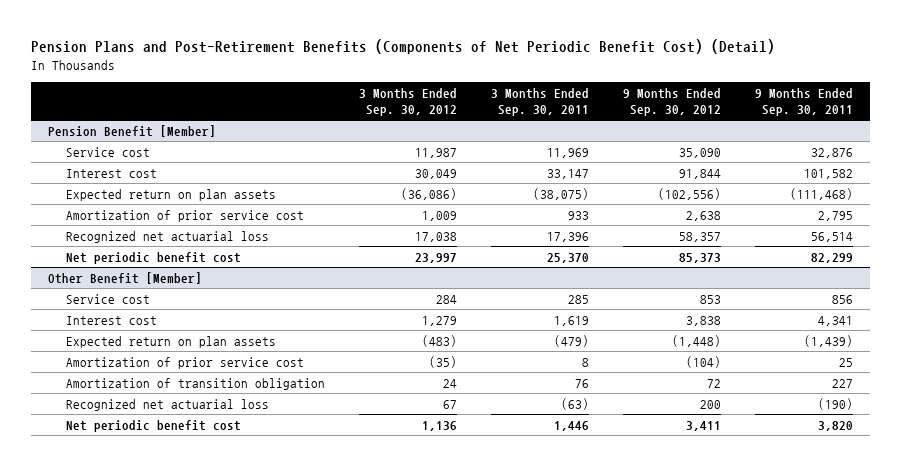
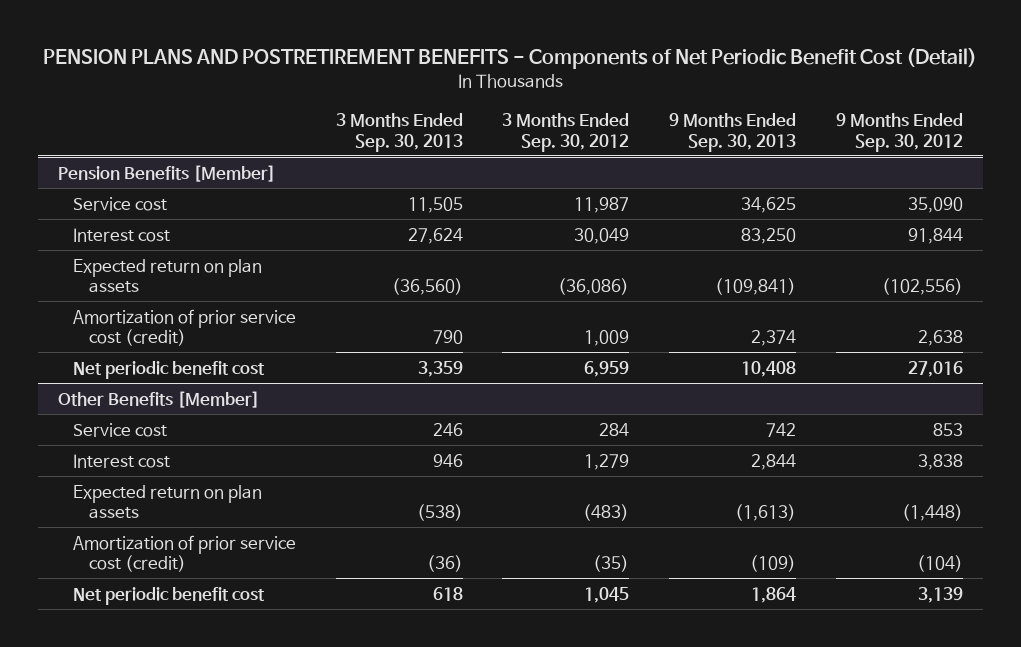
[30,39,775,55] Pension Plans and Post-Retirement Benefits (Components of Net Periodic Benefit Cost) (Detail) -> [43,48,978,70] PENSION PLANS AND POSTRETIREMENT BENEFITS - Components of Net Periodic Benefit Cost (Detail)
[491,87,590,116] 3 Months Ended Sep. 30, 2011 -> none
[755,87,854,116] 9 Months Ended Sep. 30, 2011 -> none
none -> [335,113,463,152] 3 Months Ended Sep. 30, 2013
none -> [669,113,797,152] 9 Months Ended Sep. 30, 2013
[48,124,217,137] Pension Benefit [Member] -> [57,164,276,182] Pension Benefits [Member]
[65,230,269,243] Recognized net actuarial loss -> none
[65,209,304,222] Amortization of prior service cost -> [73,308,297,347] Amortization of prior service cost (credit)
[414,252,457,263] 23,997 -> [584,360,630,377] 6,959
[679,252,722,263] 85,373 -> [907,360,963,377] 27,016
[48,271,203,284] Other Benefit [Member] -> [57,390,260,408] Other Benefits [Member]
[65,377,325,390] Amortization of transition obligation -> none
[65,398,269,411] Recognized net actuarial loss -> none
[65,356,304,369] Amortization of prior service cost -> [73,534,297,573] Amortization of prior service cost (credit)
[421,420,457,431] 1,136 -> [584,586,630,603] 1,045
[686,420,722,431] 3,411 -> [917,586,963,603] 3,139

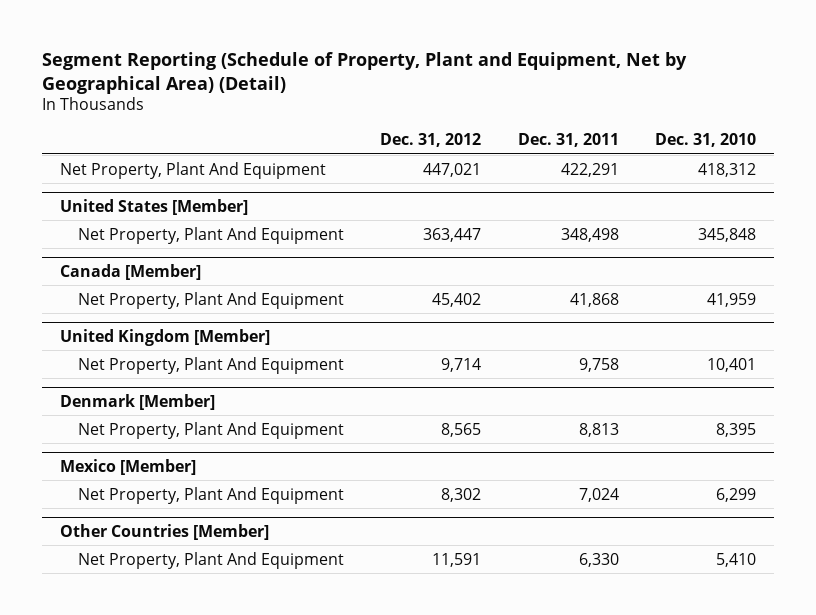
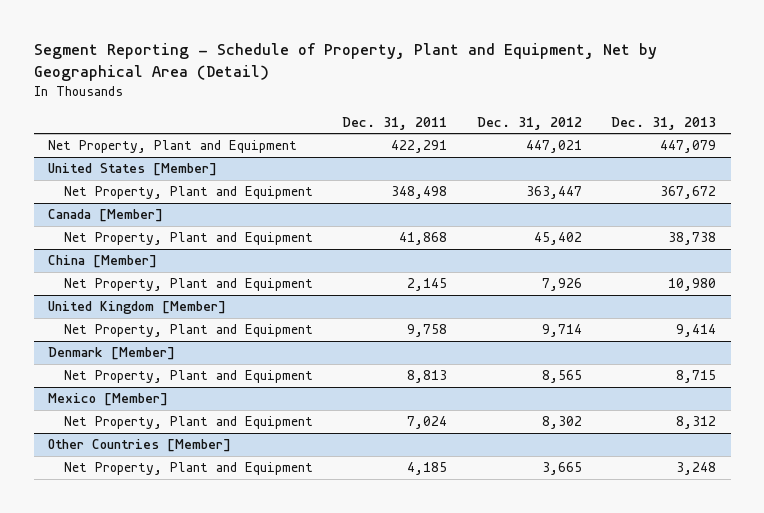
[41,51,687,94] Segment Reporting (Schedule of Property, Plant and Equipment, Net by Geographical Area) (Detail) -> [33,43,657,82] Segment Reporting - Schedule of Property, Plant and Equipment, Net by Geographical Area (Detail)
[655,133,757,148] Dec. 31, 2010 -> none
none -> [610,116,716,130] Dec. 31, 2013
[60,161,327,179] Net Property, Plant And Equipment -> [48,140,298,154] Net Property, Plant and Equipment
[77,226,344,244] Net Property, Plant And Equipment -> [63,186,313,200] Net Property, Plant and Equipment
[77,291,344,309] Net Property, Plant And Equipment -> [63,232,313,246] Net Property, Plant and Equipment
none -> [48,255,158,269] China [Member]
none -> [63,278,313,292] Net Property, Plant and Equipment
[77,356,344,374] Net Property, Plant And Equipment -> [63,324,313,338] Net Property, Plant and Equipment
[77,421,344,439] Net Property, Plant And Equipment -> [63,370,313,384] Net Property, Plant and Equipment
[77,486,344,504] Net Property, Plant And Equipment -> [63,416,313,430] Net Property, Plant and Equipment
[77,551,344,569] Net Property, Plant And Equipment -> [63,462,313,476] Net Property, Plant and Equipment
[432,552,482,567] 11,591 -> [541,462,582,476] 3,665
[578,552,619,567] 6,330 -> [407,462,448,476] 4,185

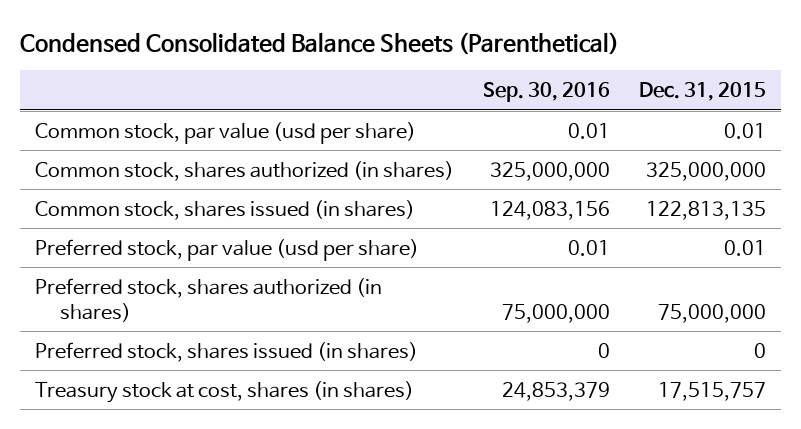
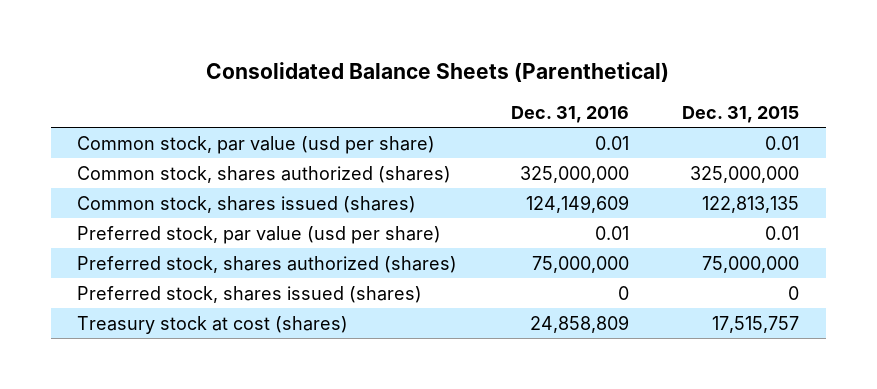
[20,31,620,55] Condensed Consolidated Balance Sheets (Parenthetical) -> [206,61,670,82] Consolidated Balance Sheets (Parenthetical)
[482,82,610,103] Sep. 30, 2016 -> none
none -> [510,105,629,123] Dec. 31, 2016
[34,160,454,181] Common stock, shares authorized (in shares) -> [77,165,452,183] Common stock, shares authorized (shares)
[34,199,415,220] Common stock, shares issued (in shares) -> [77,195,417,213] Common stock, shares issued (shares)
[34,277,382,322] Preferred stock, shares authorized (in shares) -> [77,255,458,273] Preferred stock, shares authorized (shares)
[34,341,418,362] Preferred stock, shares issued (in shares) -> [77,285,423,303] Preferred stock, shares issued (shares)
[34,380,414,403] Treasury stock at cost, shares (in shares) -> [77,315,349,334] Treasury stock at cost (shares)

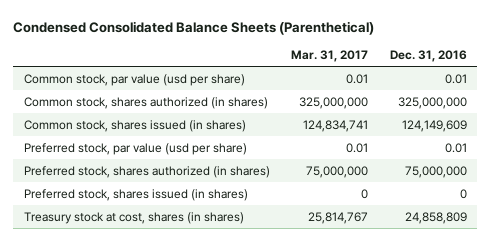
[206,61,670,82] Consolidated Balance Sheets (Parenthetical) -> [13,20,375,35] Condensed Consolidated Balance Sheets (Parenthetical)
[682,105,800,123] Dec. 31, 2015 -> none
none -> [291,50,369,63] Mar. 31, 2017
[77,165,452,183] Common stock, shares authorized (shares) -> [24,96,269,109] Common stock, shares authorized (in shares)
[77,195,417,213] Common stock, shares issued (shares) -> [24,119,247,132] Common stock, shares issued (in shares)
[77,255,458,273] Preferred stock, shares authorized (shares) -> [24,165,271,178] Preferred stock, shares authorized (in shares)
[77,285,423,303] Preferred stock, shares issued (shares) -> [24,188,249,201] Preferred stock, shares issued (in shares)
[77,315,349,334] Treasury stock at cost (shares) -> [24,211,245,224] Treasury stock at cost, shares (in shares)

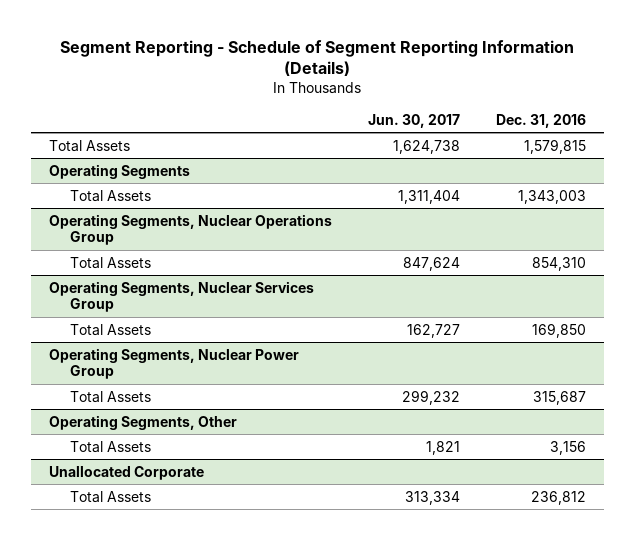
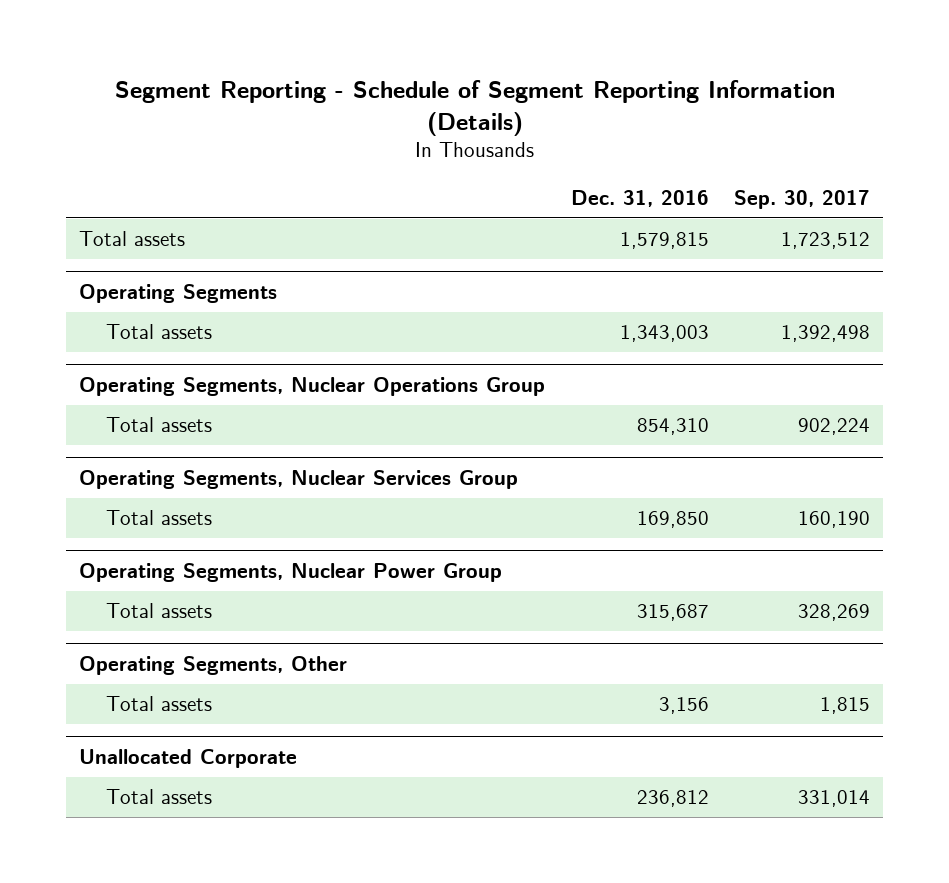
[367,113,460,128] Jun. 30, 2017 -> none
none -> [734,190,871,210] Sep. 30, 2017
[48,139,130,152] Total Assets -> [79,231,186,247] Total assets
[70,189,152,202] Total Assets -> [106,324,213,340] Total assets
[70,256,152,269] Total Assets -> [106,417,213,433] Total assets
[70,323,152,336] Total Assets -> [106,510,213,526] Total assets
[70,390,152,403] Total Assets -> [106,603,213,619] Total assets
[70,440,152,453] Total Assets -> [106,696,213,712] Total assets
[70,490,152,503] Total Assets -> [106,789,213,805] Total assets

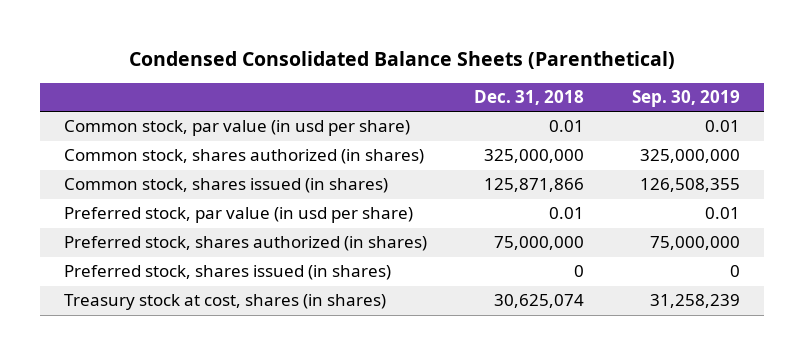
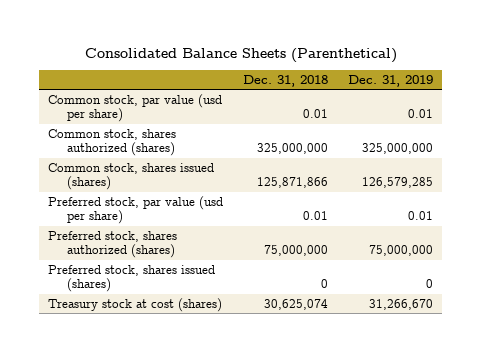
[128,50,675,69] Condensed Consolidated Balance Sheets (Parenthetical) -> [84,47,397,63] Consolidated Balance Sheets (Parenthetical)
[631,89,740,107] Sep. 30, 2019 -> none
none -> [347,74,433,87] Dec. 31, 2019
[63,120,410,137] Common stock, par value (in usd per share) -> [48,93,223,123] Common stock, par value (usd per share)
[63,149,424,165] Common stock, shares authorized (in shares) -> [48,128,177,157] Common stock, shares authorized (shares)
[63,178,388,194] Common stock, shares issued (in shares) -> [48,162,215,191] Common stock, shares issued (shares)
[63,207,413,224] Preferred stock, par value (in usd per share) -> [48,195,224,225] Preferred stock, par value (usd per share)
[63,236,427,252] Preferred stock, shares authorized (in shares) -> [48,230,178,259] Preferred stock, shares authorized (shares)
[63,265,391,281] Preferred stock, shares issued (in shares) -> [48,264,216,293] Preferred stock, shares issued (shares)
[63,294,386,311] Treasury stock at cost, shares (in shares) -> [48,297,223,312] Treasury stock at cost (shares)

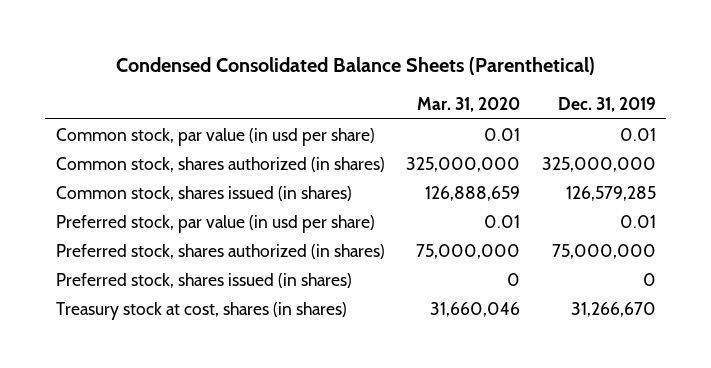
[84,47,397,63] Consolidated Balance Sheets (Parenthetical) -> [115,57,595,76] Condensed Consolidated Balance Sheets (Parenthetical)
[243,74,329,87] Dec. 31, 2018 -> none
none -> [417,97,521,113] Mar. 31, 2020
[48,93,223,123] Common stock, par value (usd per share) -> [55,127,375,146] Common stock, par value (in usd per share)
[48,128,177,157] Common stock, shares authorized (shares) -> [55,156,385,172] Common stock, shares authorized (in shares)
[48,162,215,191] Common stock, shares issued (shares) -> [55,185,352,201] Common stock, shares issued (in shares)
[48,195,224,225] Preferred stock, par value (usd per share) -> [55,214,375,233] Preferred stock, par value (in usd per share)
[48,230,178,259] Preferred stock, shares authorized (shares) -> [55,243,385,259] Preferred stock, shares authorized (in shares)
[48,264,216,293] Preferred stock, shares issued (shares) -> [55,272,352,288] Preferred stock, shares issued (in shares)
[48,297,223,312] Treasury stock at cost (shares) -> [55,301,347,320] Treasury stock at cost, shares (in shares)

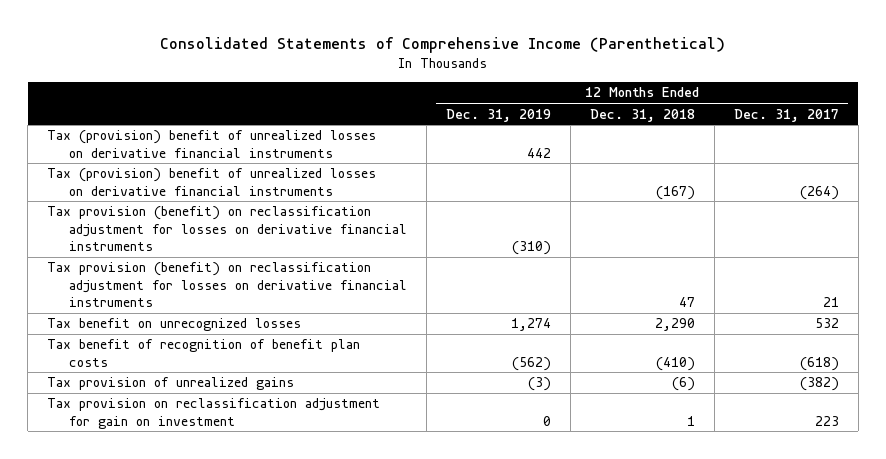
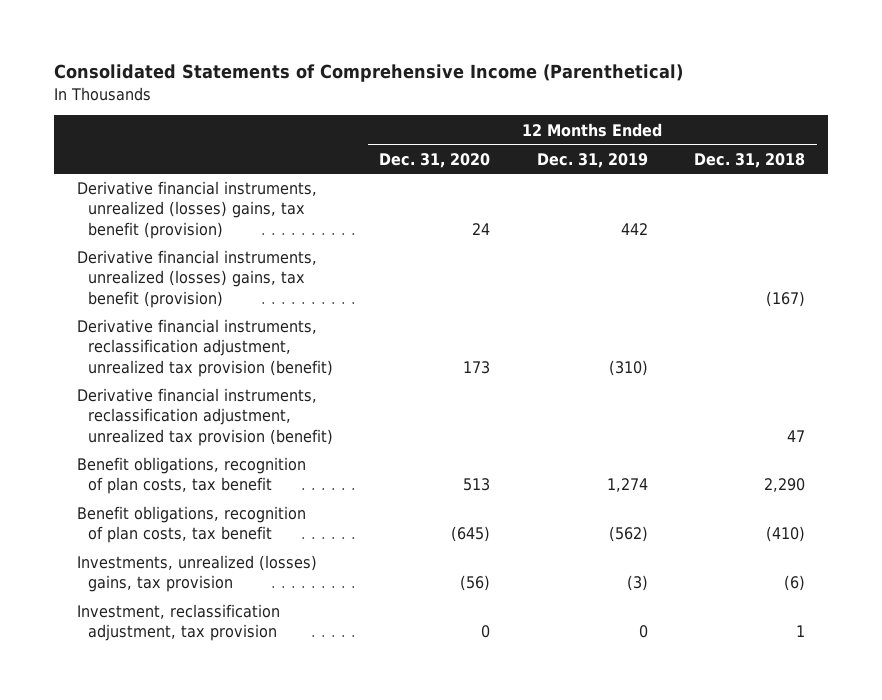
[733,108,839,122] Dec. 31, 2017 -> none
none -> [379,152,491,168] Dec. 31, 2020
[47,130,377,158] Tax (provision) benefit of unrealized losses on derivative financial instruments -> [76,181,317,239] Derivative financial instruments, unrealized (losses) gains, tax benefit (provision)
[47,168,377,196] Tax (provision) benefit of unrealized losses on derivative financial instruments -> [76,250,317,308] Derivative financial instruments, unrealized (losses) gains, tax benefit (provision)
[47,206,408,251] Tax provision (benefit) on reclassification adjustment for losses on derivative financial instruments -> [76,319,333,377] Derivative financial instruments, reclassification adjustment, unrealized tax provision (benefit)
[47,262,408,307] Tax provision (benefit) on reclassification adjustment for losses on derivative financial instruments -> [76,388,333,446] Derivative financial instruments, reclassification adjustment, unrealized tax provision (benefit)
[47,318,302,332] Tax benefit on unrecognized losses -> [76,457,306,495] Benefit obligations, recognition of plan costs, tax benefit
[47,339,361,367] Tax benefit of recognition of benefit plan costs -> [76,506,306,544] Benefit obligations, recognition of plan costs, tax benefit
[47,377,295,391] Tax provision of unrealized gains -> [76,555,317,593] Investments, unrealized (losses) gains, tax provision
[47,398,381,429] Tax provision on reclassification adjustment for gain on investment -> [76,604,280,642] Investment, reclassification adjustment, tax provision

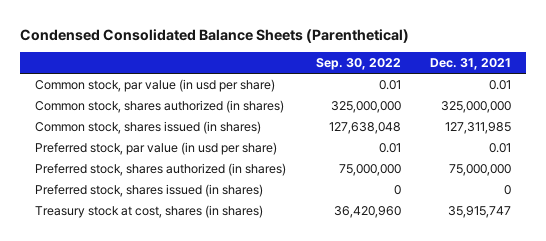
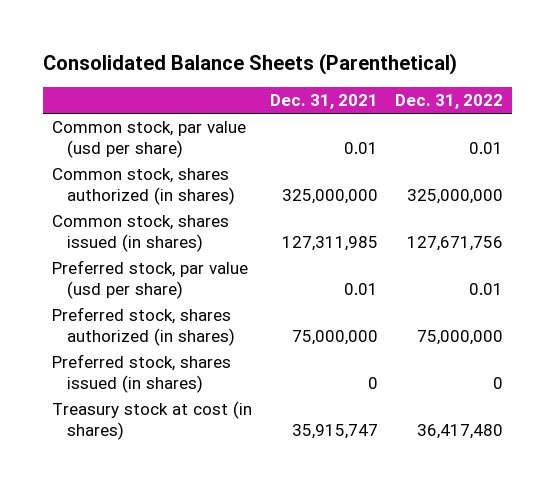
[20,28,410,43] Condensed Consolidated Balance Sheets (Parenthetical) -> [43,53,458,76] Consolidated Balance Sheets (Parenthetical)
[315,58,401,71] Sep. 30, 2022 -> none
none -> [395,94,504,110] Dec. 31, 2022
[34,79,275,93] Common stock, par value (in usd per share) -> [52,120,247,158] Common stock, par value (usd per share)
[34,142,277,156] Preferred stock, par value (in usd per share) -> [52,259,249,299] Preferred stock, par value (usd per share)
[34,205,263,219] Treasury stock at cost, shares (in shares) -> [52,400,253,440] Treasury stock at cost (in shares)

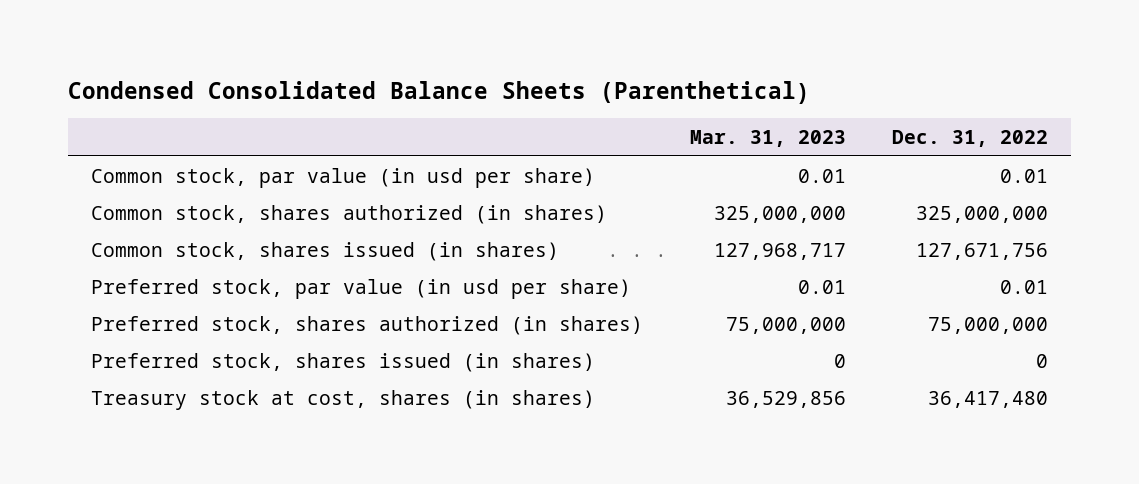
[43,53,458,76] Consolidated Balance Sheets (Parenthetical) -> [68,80,811,104] Condensed Consolidated Balance Sheets (Parenthetical)
[269,94,378,110] Dec. 31, 2021 -> none
none -> [689,129,846,147] Mar. 31, 2023
[52,120,247,158] Common stock, par value (usd per share) -> [91,167,596,188] Common stock, par value (in usd per share)
[52,259,249,299] Preferred stock, par value (usd per share) -> [91,278,632,299] Preferred stock, par value (in usd per share)
[52,400,253,440] Treasury stock at cost (in shares) -> [91,389,596,410] Treasury stock at cost, shares (in shares)

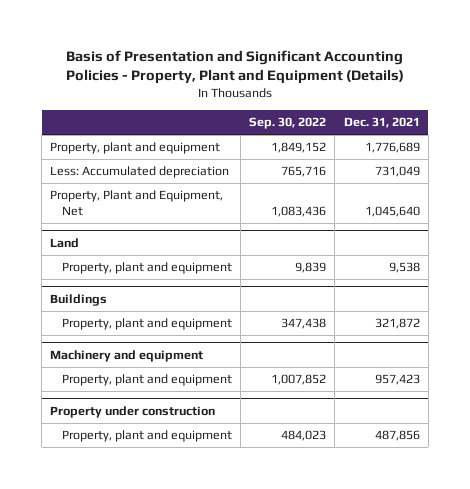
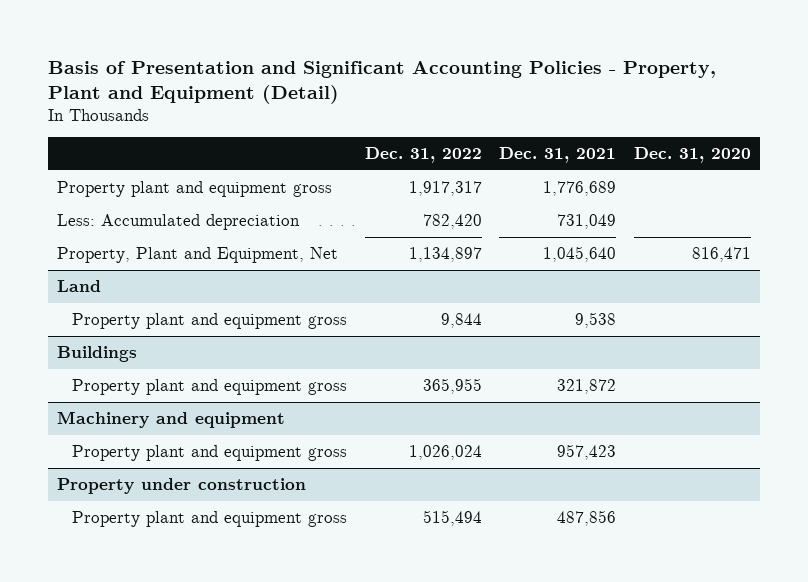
[66,50,405,85] Basis of Presentation and Significant Accounting Policies - Property, Plant and Equipment (Details) -> [48,60,717,104] Basis of Presentation and Significant Accounting Policies - Property, Plant and Equipment (Detail)
[249,116,327,129] Sep. 30, 2022 -> none
none -> [364,147,482,164] Dec. 31, 2022
none -> [633,147,751,164] Dec. 31, 2020
[50,142,221,155] Property, plant and equipment -> [57,181,333,198] Property plant and equipment gross
[61,262,232,275] Property, plant and equipment -> [71,313,347,330] Property plant and equipment gross
[61,318,232,331] Property, plant and equipment -> [71,379,347,396] Property plant and equipment gross
[61,374,232,387] Property, plant and equipment -> [71,445,347,462] Property plant and equipment gross
[61,430,232,443] Property, plant and equipment -> [71,511,347,528] Property plant and equipment gross

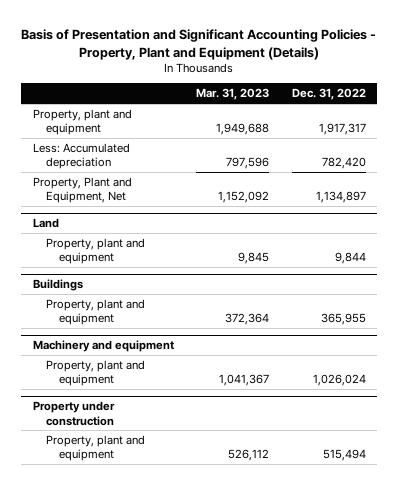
[48,60,717,104] Basis of Presentation and Significant Accounting Policies - Property, Plant and Equipment (Detail) -> [21,29,377,60] Basis of Presentation and Significant Accounting Policies - Property, Plant and Equipment (Details)
[499,147,617,164] Dec. 31, 2021 -> none
[633,147,751,164] Dec. 31, 2020 -> none
none -> [196,88,270,101] Mar. 31, 2023
[57,181,333,198] Property plant and equipment gross -> [32,108,132,136] Property, plant and equipment
[71,313,347,330] Property plant and equipment gross -> [45,237,145,265] Property, plant and equipment
[71,379,347,396] Property plant and equipment gross -> [45,298,145,326] Property, plant and equipment
[71,445,347,462] Property plant and equipment gross -> [45,359,145,387] Property, plant and equipment
[71,511,347,528] Property plant and equipment gross -> [45,434,145,462] Property, plant and equipment

